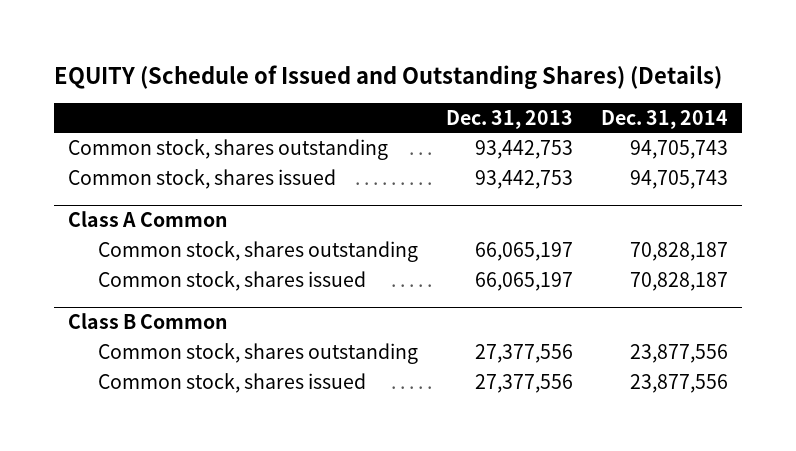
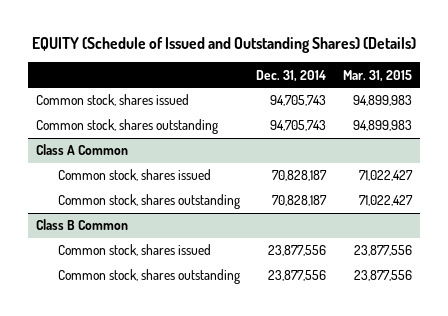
[446,109,574,129] Dec. 31, 2013 -> none
none -> [342,69,412,82] Mar. 31, 2015
[67,138,388,160] Common stock, shares outstanding -> [36,119,219,135] Common stock, shares outstanding
[98,240,419,262] Common stock, shares outstanding -> [57,194,240,210] Common stock, shares outstanding
[98,342,419,364] Common stock, shares outstanding -> [57,269,240,285] Common stock, shares outstanding

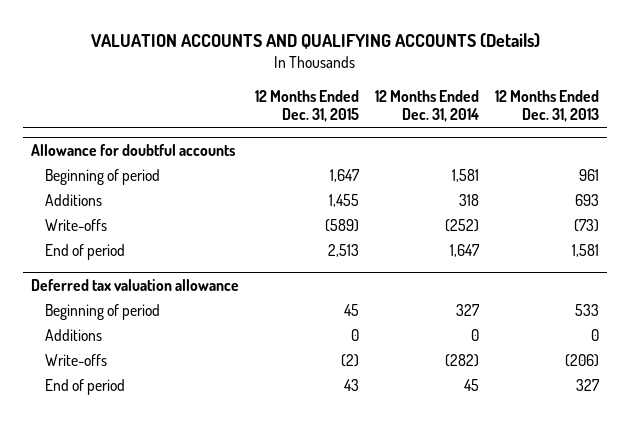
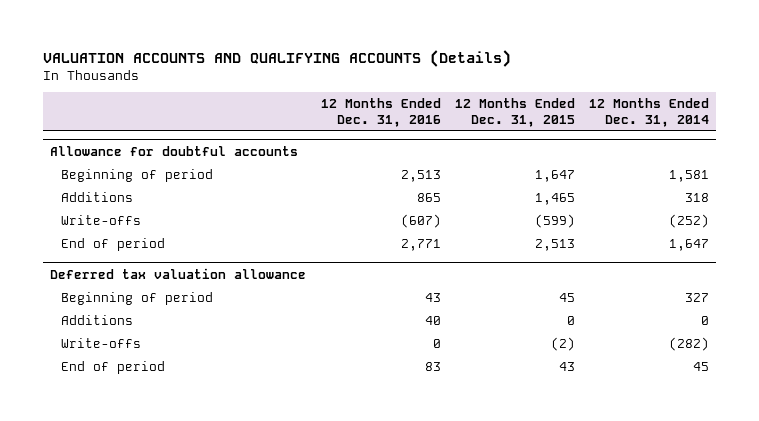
[494,89,599,123] 12 Months Ended Dec. 31, 2013 -> none
none -> [320,98,441,127] 12 Months Ended Dec. 31, 2016
[328,194,359,208] 1,455 -> [534,193,575,206] 1,465
[324,219,359,233] (589) -> [534,214,575,229] (599)

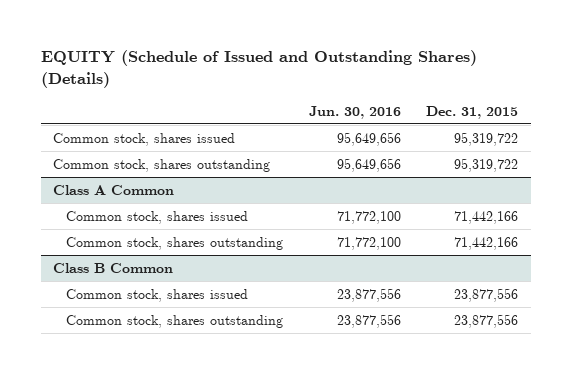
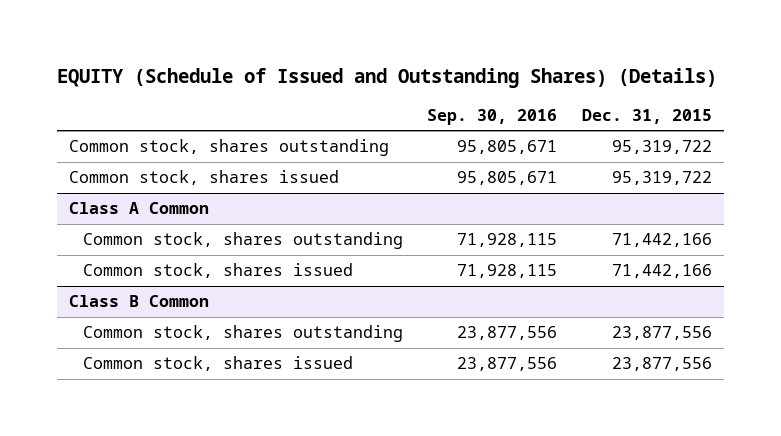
[308,105,401,119] Jun. 30, 2016 -> none
none -> [427,108,558,125] Sep. 30, 2016
[53,132,236,146] Common stock, shares issued -> [69,170,340,186] Common stock, shares issued
[66,210,249,224] Common stock, shares issued -> [82,263,353,279] Common stock, shares issued
[66,288,249,302] Common stock, shares issued -> [82,356,353,372] Common stock, shares issued

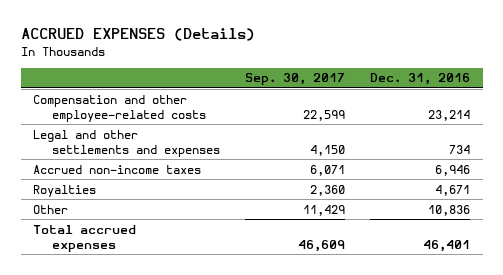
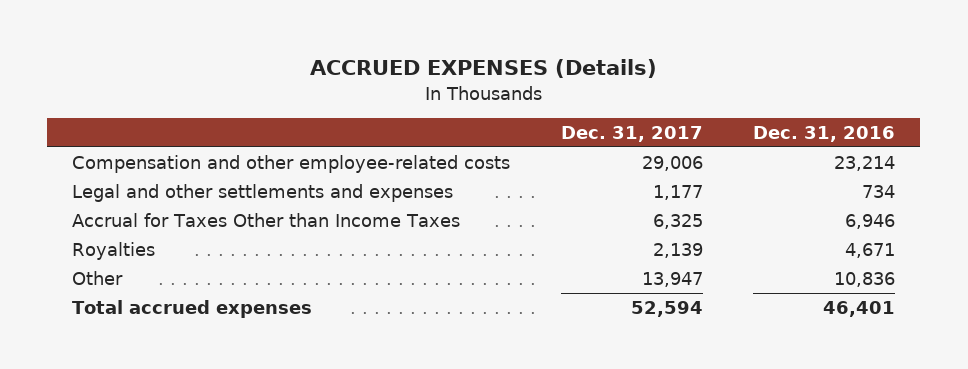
[245,73,346,86] Sep. 30, 2017 -> none
none -> [560,126,703,143] Dec. 31, 2017
[33,164,202,174] Accrued non-income taxes -> [72,213,461,228] Accrual for Taxes Other than Income Taxes

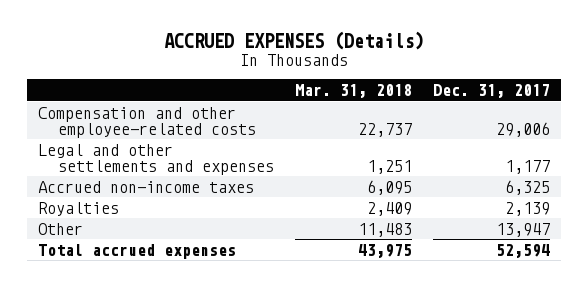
[753,126,896,143] Dec. 31, 2016 -> none
none -> [294,84,412,99] Mar. 31, 2018
[72,213,461,228] Accrual for Taxes Other than Income Taxes -> [37,180,254,193] Accrued non-income taxes

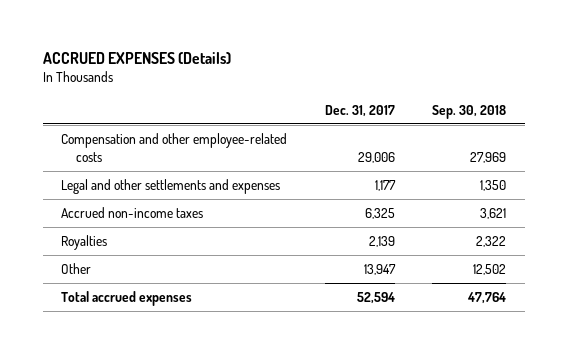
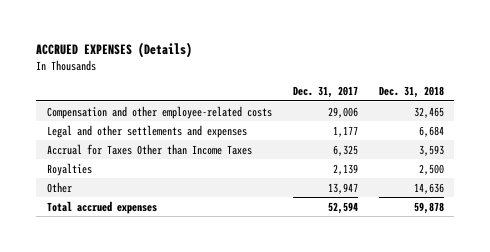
[432,104,507,119] Sep. 30, 2018 -> none
none -> [378,86,444,99] Dec. 31, 2018
[61,207,204,219] Accrued non-income taxes -> [46,143,252,155] Accrual for Taxes Other than Income Taxes

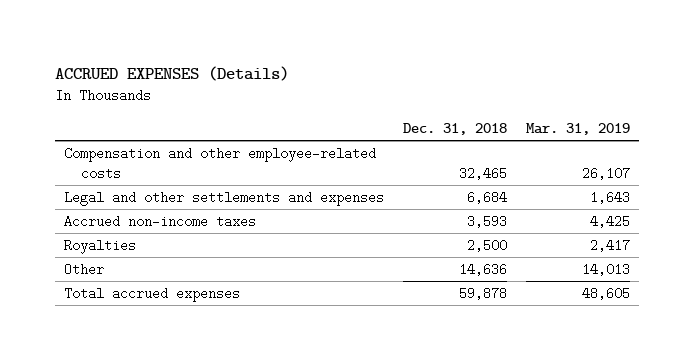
[292,86,358,99] Dec. 31, 2017 -> none
none -> [525,122,630,135] Mar. 31, 2019
[46,143,252,155] Accrual for Taxes Other than Income Taxes -> [64,214,257,228] Accrued non-income taxes

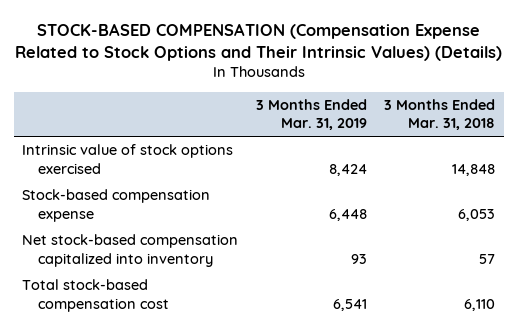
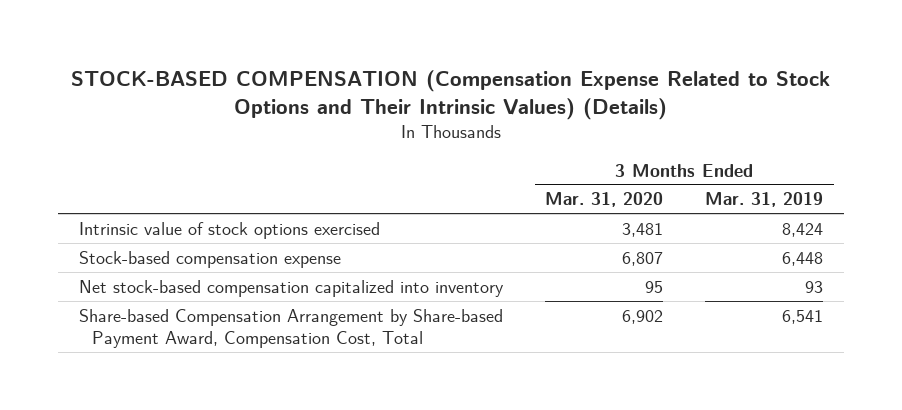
[384,99,496,131] 3 Months Ended Mar. 31, 2018 -> none
none -> [545,192,664,208] Mar. 31, 2020
[22,279,170,312] Total stock-based compensation cost -> [78,308,503,348] Share-based Compensation Arrangement by Share-based Payment Award, Compensation Cost, Total

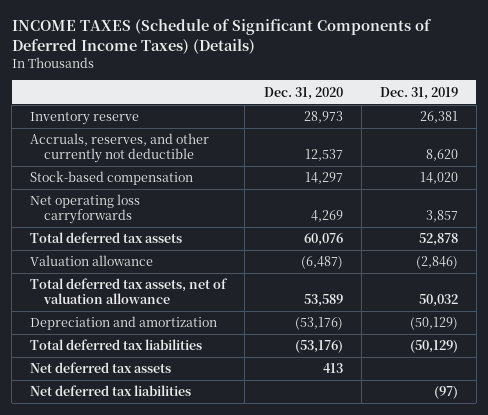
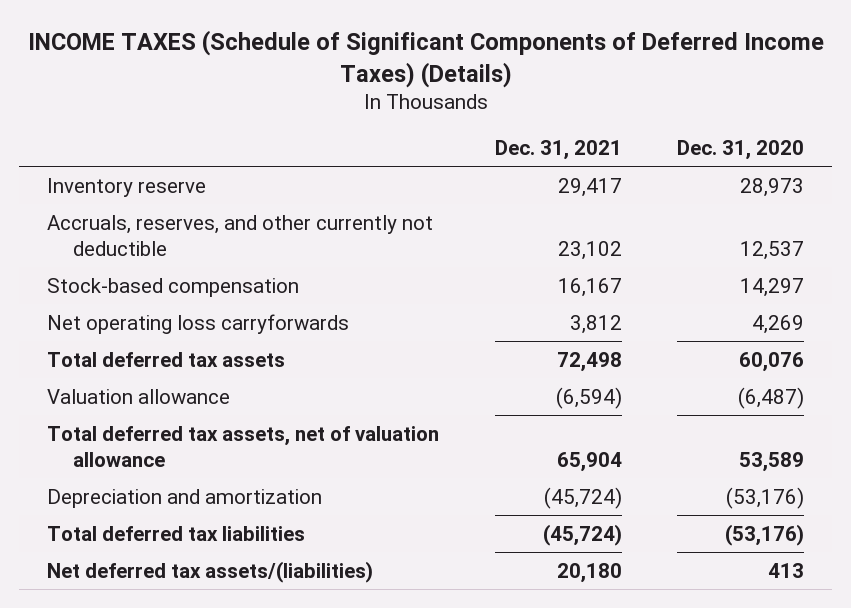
[379,86,458,100] Dec. 31, 2019 -> none
none -> [494,140,622,161] Dec. 31, 2021
[30,385,192,397] Net deferred tax liabilities -> none
[30,362,172,374] Net deferred tax assets -> [46,560,373,583] Net deferred tax assets/(liabilities)

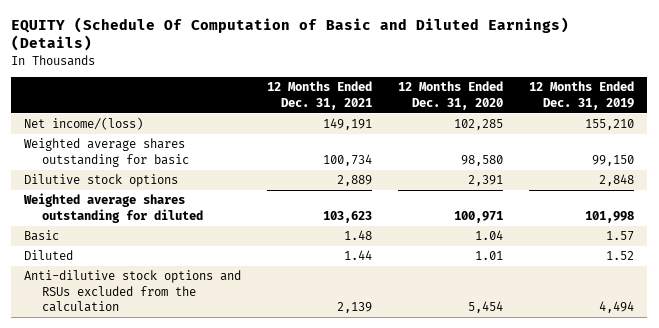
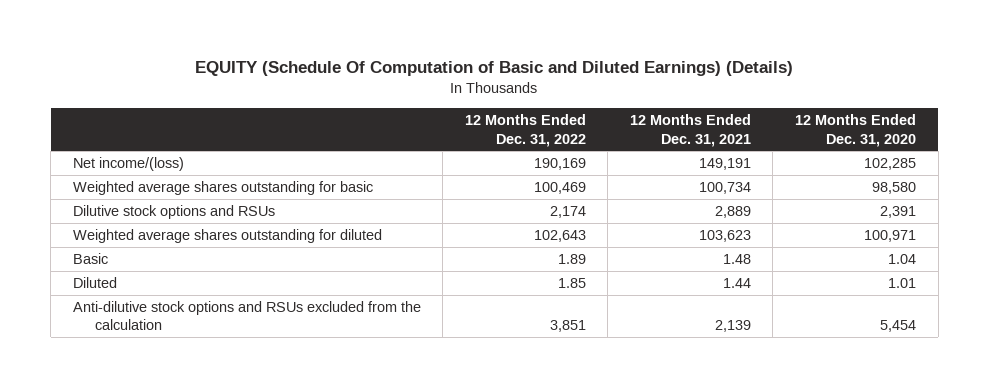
[529,81,635,110] 12 Months Ended Dec. 31, 2019 -> none
none -> [464,114,586,147] 12 Months Ended Dec. 31, 2022
[24,174,179,188] Dilutive stock options -> [72,204,275,219] Dilutive stock options and RSUs

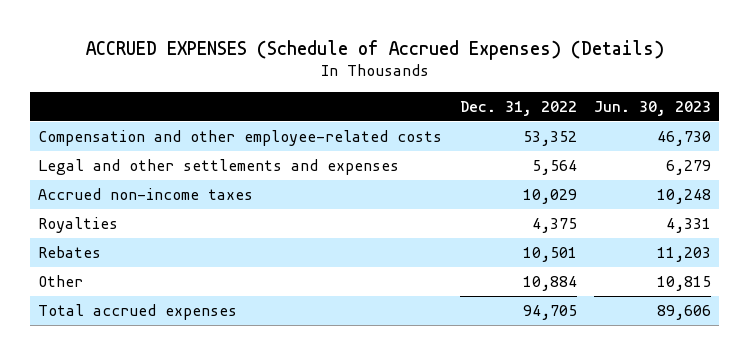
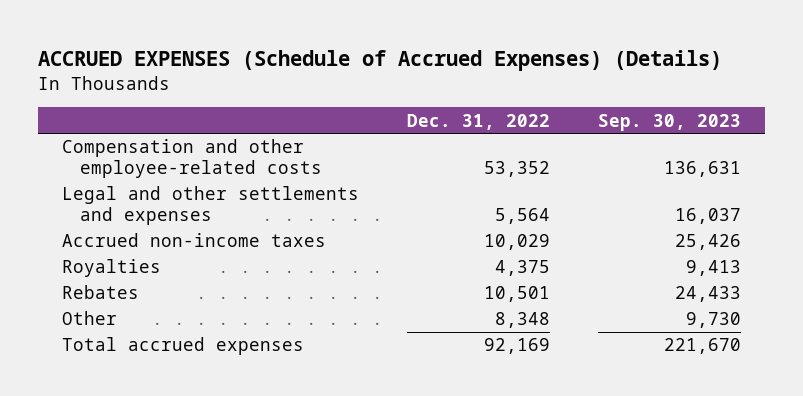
[593,101,711,117] Jun. 30, 2023 -> none
none -> [597,113,741,131] Sep. 30, 2023
[522,275,577,291] 10,884 -> [494,312,550,329] 8,348
[522,304,577,320] 94,705 -> [483,338,550,355] 92,169

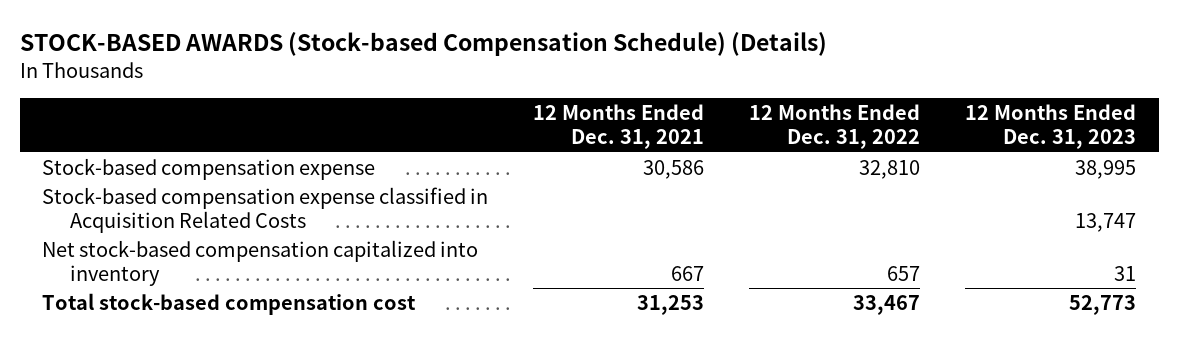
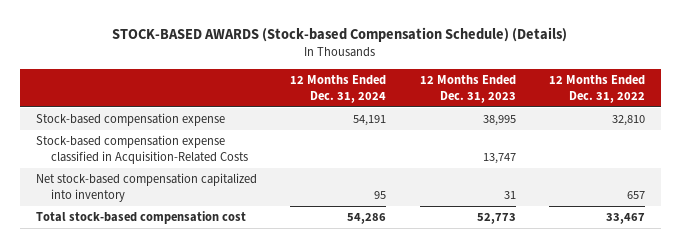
[533,104,705,150] 12 Months Ended Dec. 31, 2021 -> none
none -> [290,75,387,103] 12 Months Ended Dec. 31, 2024
[42,187,489,233] Stock-based compensation expense classified in Acquisition Related Costs -> [36,135,249,164] Stock-based compensation expense classified in Acquisition-Related Costs

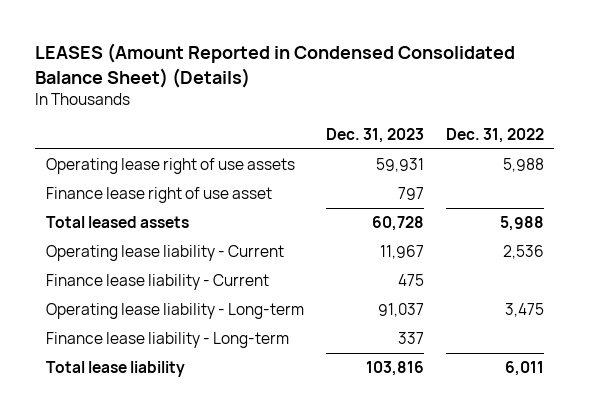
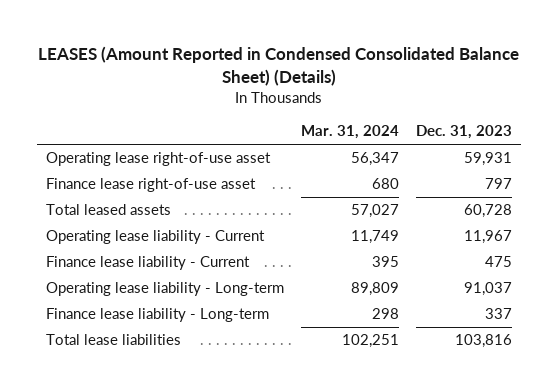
[445,128,544,144] Dec. 31, 2022 -> none
none -> [300,125,399,140] Mar. 31, 2024
[45,158,295,175] Operating lease right of use assets -> [45,152,271,167] Operating lease right-of-use asset
[45,187,272,204] Finance lease right of use asset -> [45,178,256,193] Finance lease right-of-use asset
[45,361,185,378] Total lease liability -> [45,334,181,346] Total lease liabilities

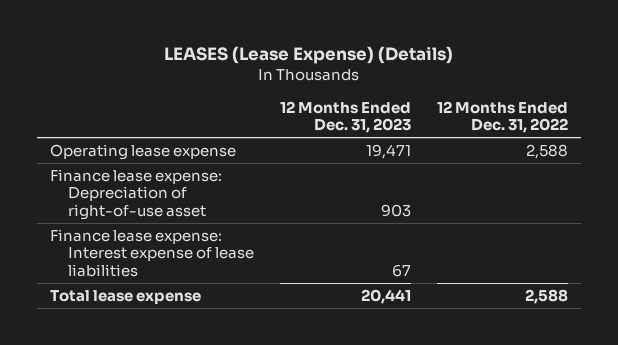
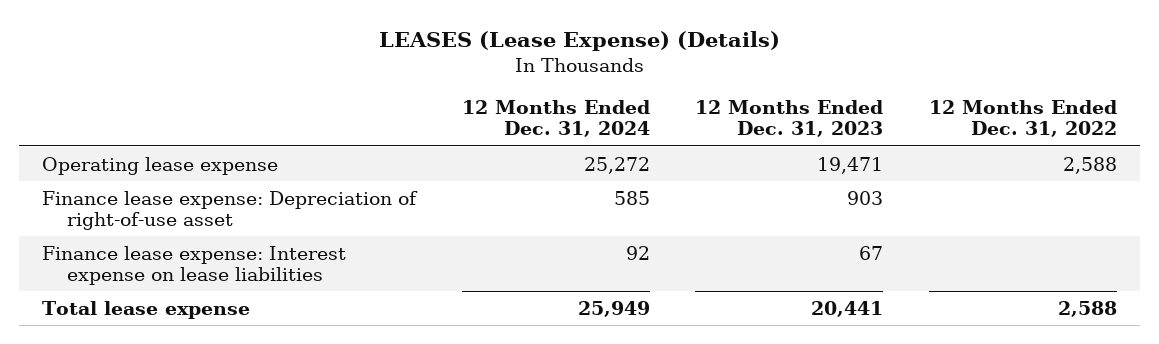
none -> [461,100,650,138] 12 Months Ended Dec. 31, 2024
[49,228,254,278] Finance lease expense: Interest expense of lease liabilities -> [41,245,346,286] Finance lease expense: Interest expense on lease liabilities

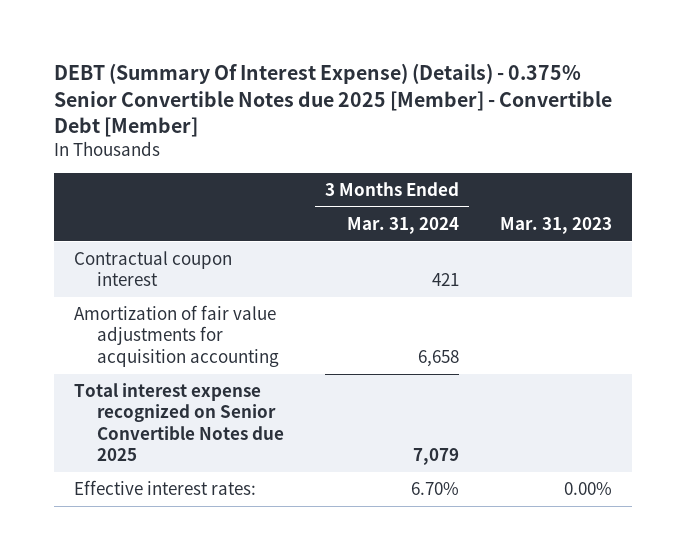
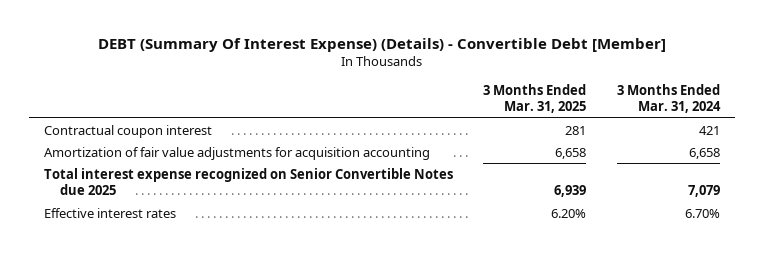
[53,63,612,137] DEBT (Summary Of Interest Expense) (Details) - 0.375% Senior Convertible Notes due 2025 [Member] - Convertible Debt [Member] -> [97,37,666,52] DEBT (Summary Of Interest Expense) (Details) - Convertible Debt [Member]
[499,217,612,235] Mar. 31, 2023 -> none
none -> [483,83,587,114] 3 Months Ended Mar. 31, 2025
[74,480,257,496] Effective interest rates: -> [43,207,176,218] Effective interest rates

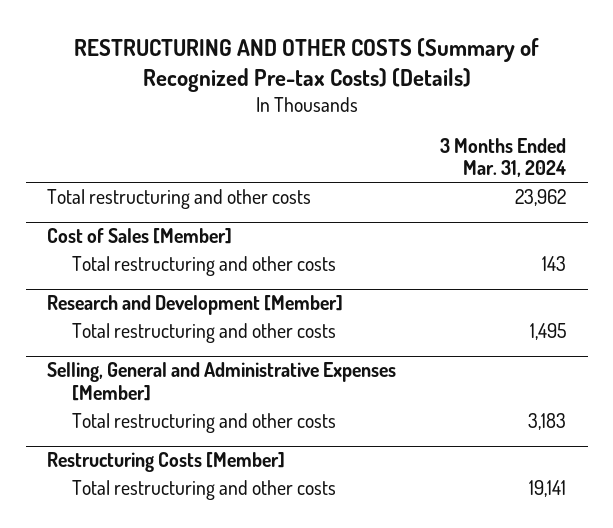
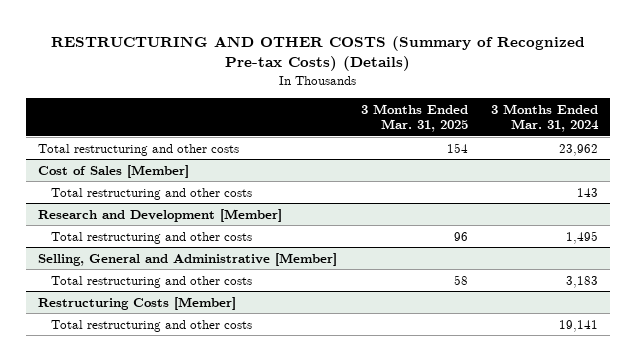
none -> [360,104,468,133] 3 Months Ended Mar. 31, 2025
[47,362,397,401] Selling, General and Administrative Expenses [Member] -> [38,252,338,266] Selling, General and Administrative [Member]

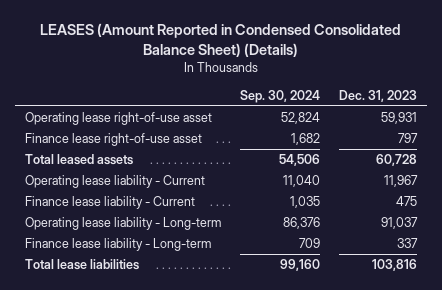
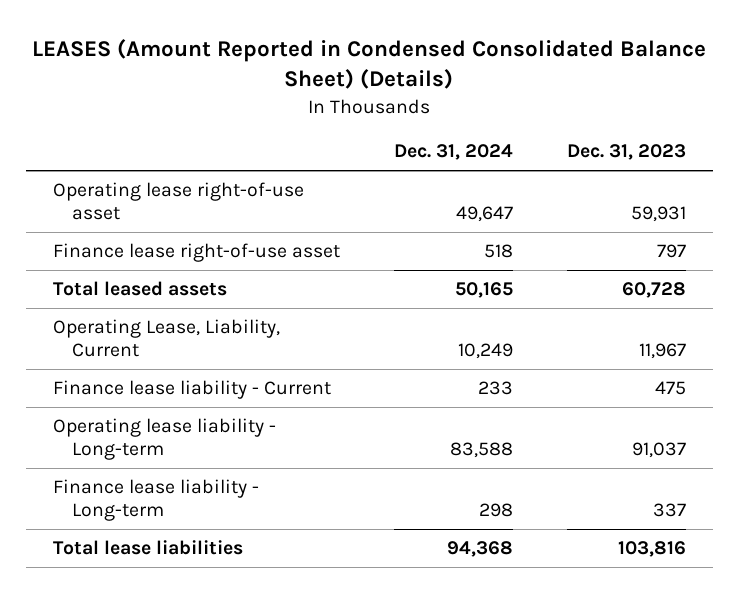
[240,90,321,104] Sep. 30, 2024 -> none
none -> [393,144,513,161] Dec. 31, 2024
[24,175,205,189] Operating lease liability - Current -> [52,319,280,358] Operating Lease, Liability, Current

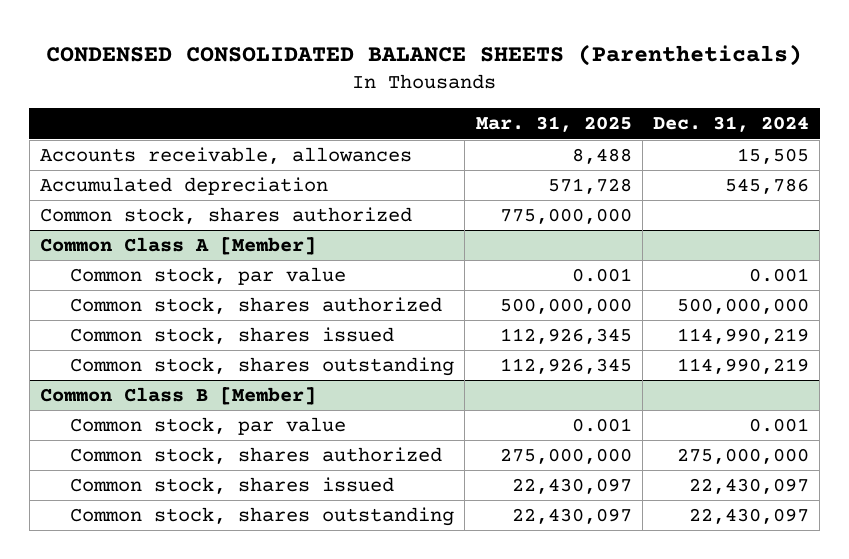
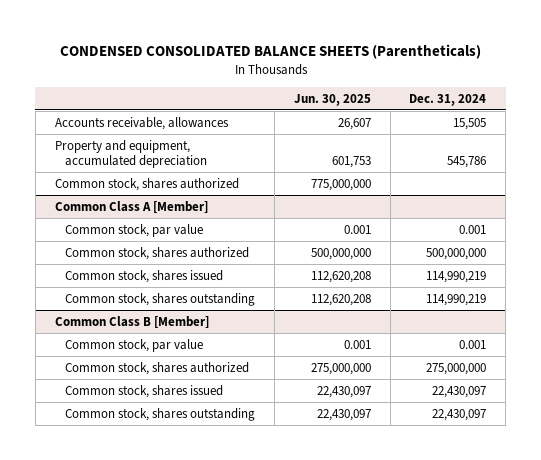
[475,116,632,133] Mar. 31, 2025 -> none
none -> [293,93,371,106] Jun. 30, 2025
[39,176,328,195] Accumulated depreciation -> [54,139,208,169] Property and equipment, accumulated depreciation

